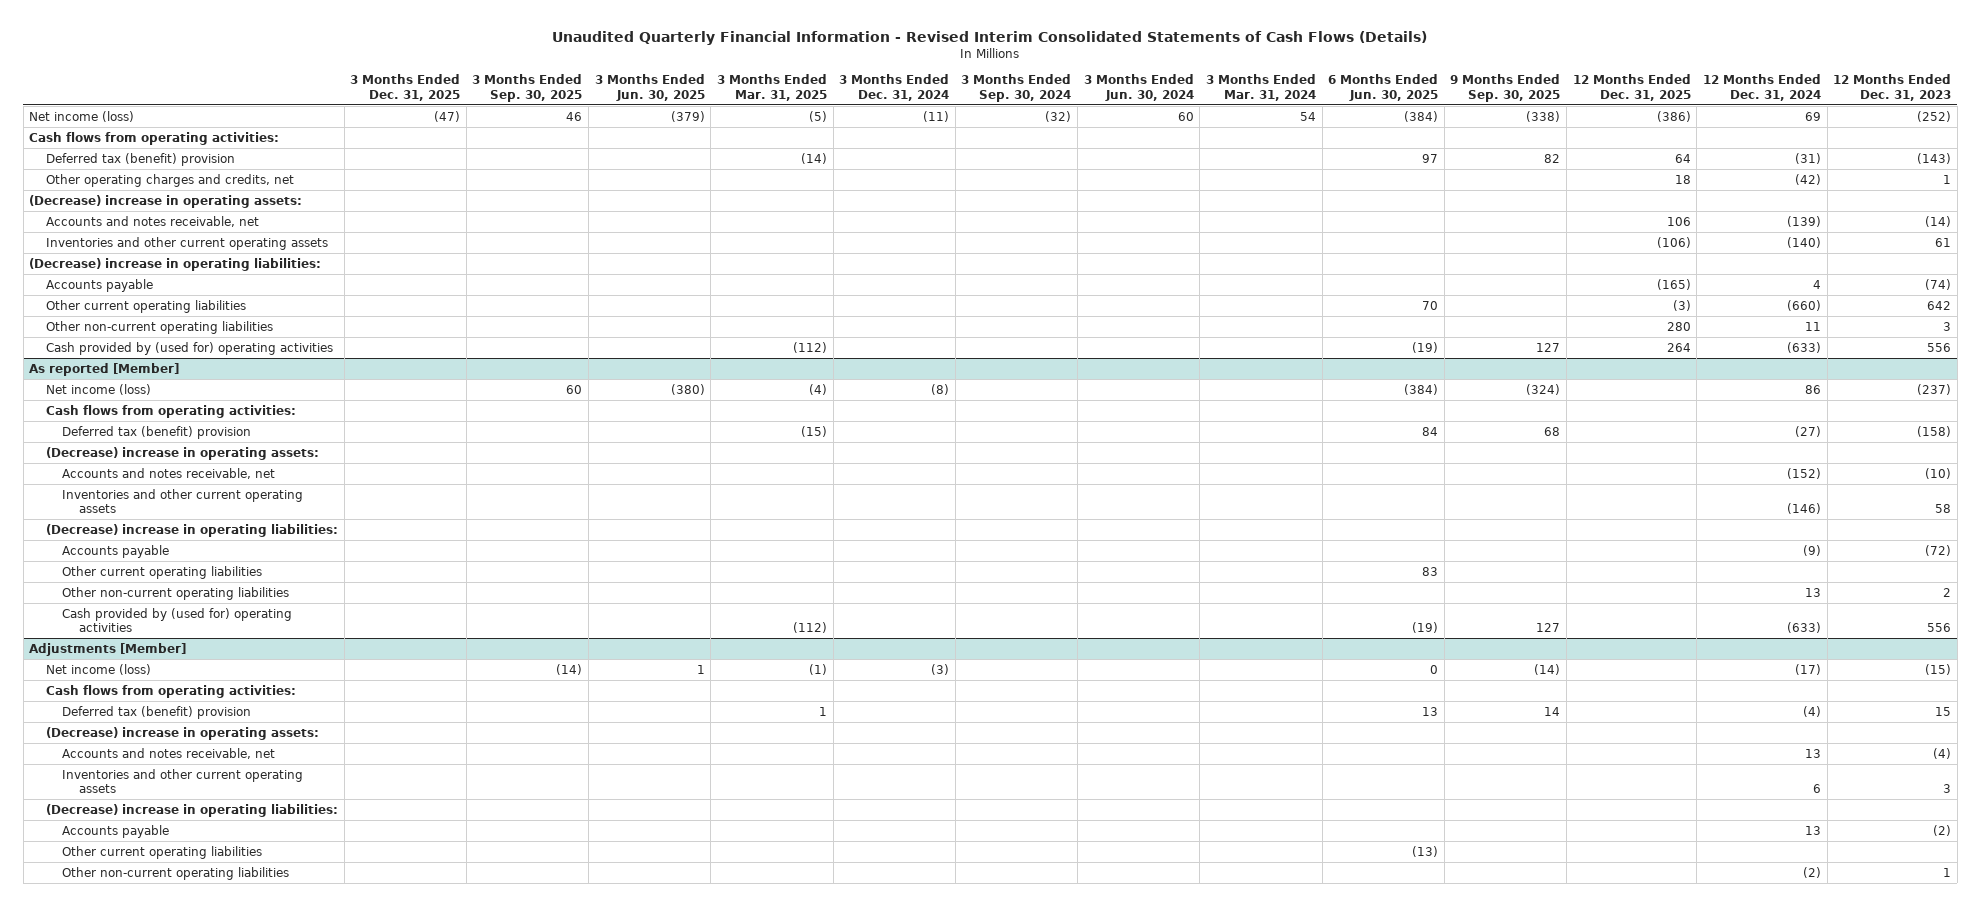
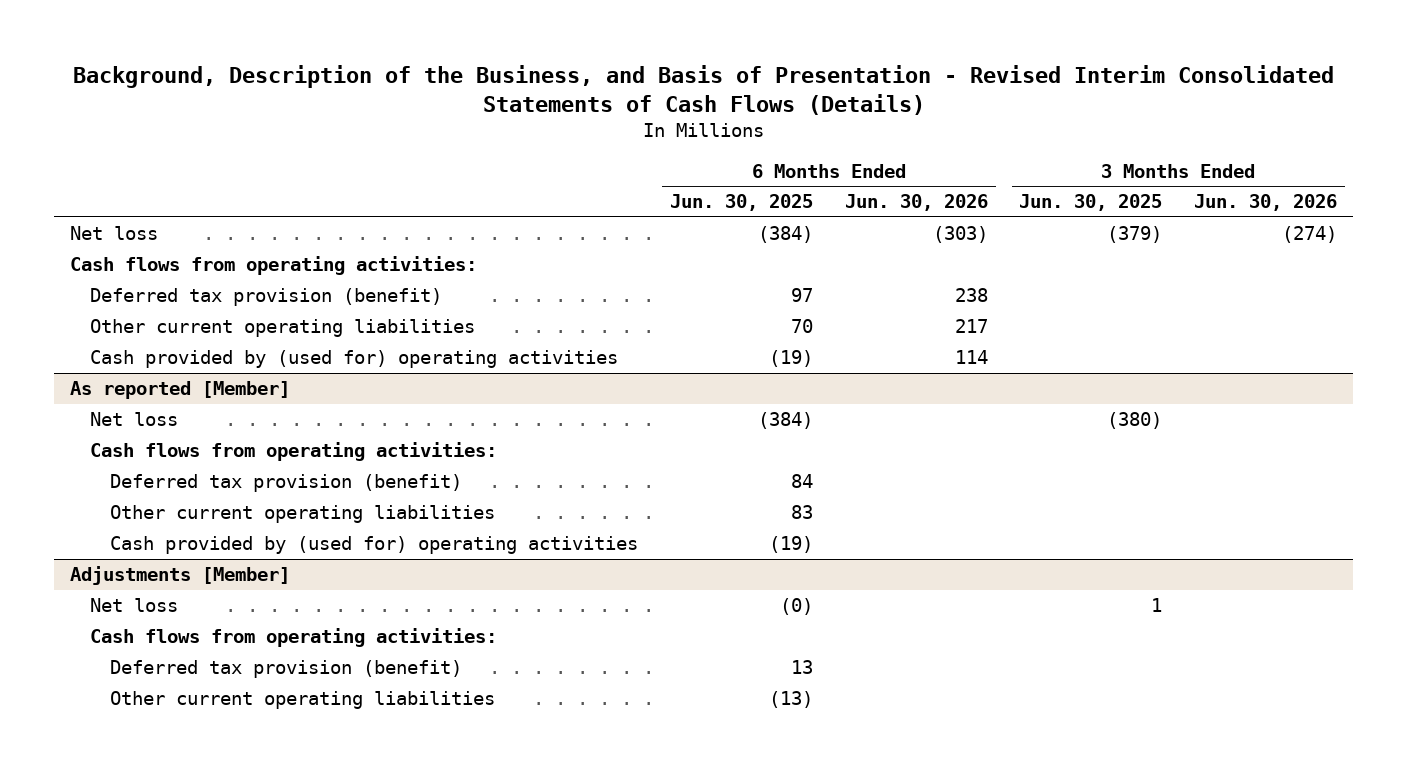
[552,30,1428,45] Unaudited Quarterly Financial Information - Revised Interim Consolidated Statements of Cash Flows (Details) -> [72,64,1334,115] Background, Description of the Business, and Basis of Presentation - Revised Interim Consolidated Statements of Cash Flows (Details)
[350,74,461,101] 3 Months Ended Dec. 31, 2025 -> none
[472,74,583,102] 3 Months Ended Sep. 30, 2025 -> none
[716,74,827,101] 3 Months Ended Mar. 31, 2025 -> none
[839,74,950,101] 3 Months Ended Dec. 31, 2024 -> none
[961,74,1072,102] 3 Months Ended Sep. 30, 2024 -> none
[1083,74,1194,101] 3 Months Ended Jun. 30, 2024 -> none
[1205,74,1316,101] 3 Months Ended Mar. 31, 2024 -> none
[1450,74,1561,102] 9 Months Ended Sep. 30, 2025 -> none
[1572,74,1691,101] 12 Months Ended Dec. 31, 2025 -> none
[1703,74,1822,101] 12 Months Ended Dec. 31, 2024 -> none
[1833,74,1952,101] 12 Months Ended Dec. 31, 2023 -> none
none -> [844,194,988,212] Jun. 30, 2026
none -> [1194,194,1338,212] Jun. 30, 2026
[29,110,135,122] Net income (loss) -> [69,226,158,241] Net loss
[45,173,294,187] Other operating charges and credits, net -> none
[29,194,303,208] (Decrease) increase in operating assets: -> none
[45,215,259,227] Accounts and notes receivable, net -> none
[45,236,328,250] Inventories and other current operating assets -> none
[29,257,322,271] (Decrease) increase in operating liabilities: -> none
[45,278,153,292] Accounts payable -> none
[45,152,235,166] Deferred tax (benefit) provision -> [89,288,442,307] Deferred tax provision (benefit)
[45,320,273,334] Other non-current operating liabilities -> none
[45,383,151,395] Net income (loss) -> [89,412,178,427] Net loss
[45,446,319,460] (Decrease) increase in operating assets: -> none
[62,467,276,479] Accounts and notes receivable, net -> none
[62,488,304,514] Inventories and other current operating assets -> none
[45,523,338,537] (Decrease) increase in operating liabilities: -> none
[62,544,170,558] Accounts payable -> none
[62,425,252,439] Deferred tax (benefit) provision -> [109,474,462,493] Deferred tax provision (benefit)
[62,586,290,600] Other non-current operating liabilities -> none
[45,663,151,675] Net income (loss) -> [89,598,178,613] Net loss
[1430,664,1439,674] 0 -> [779,598,813,616] (0)
[45,726,319,740] (Decrease) increase in operating assets: -> none
[62,747,276,759] Accounts and notes receivable, net -> none
[62,768,304,794] Inventories and other current operating assets -> none
[45,803,338,817] (Decrease) increase in operating liabilities: -> none
[62,824,170,838] Accounts payable -> none
[62,705,252,719] Deferred tax (benefit) provision -> [109,660,462,679] Deferred tax provision (benefit)
[62,866,290,880] Other non-current operating liabilities -> none

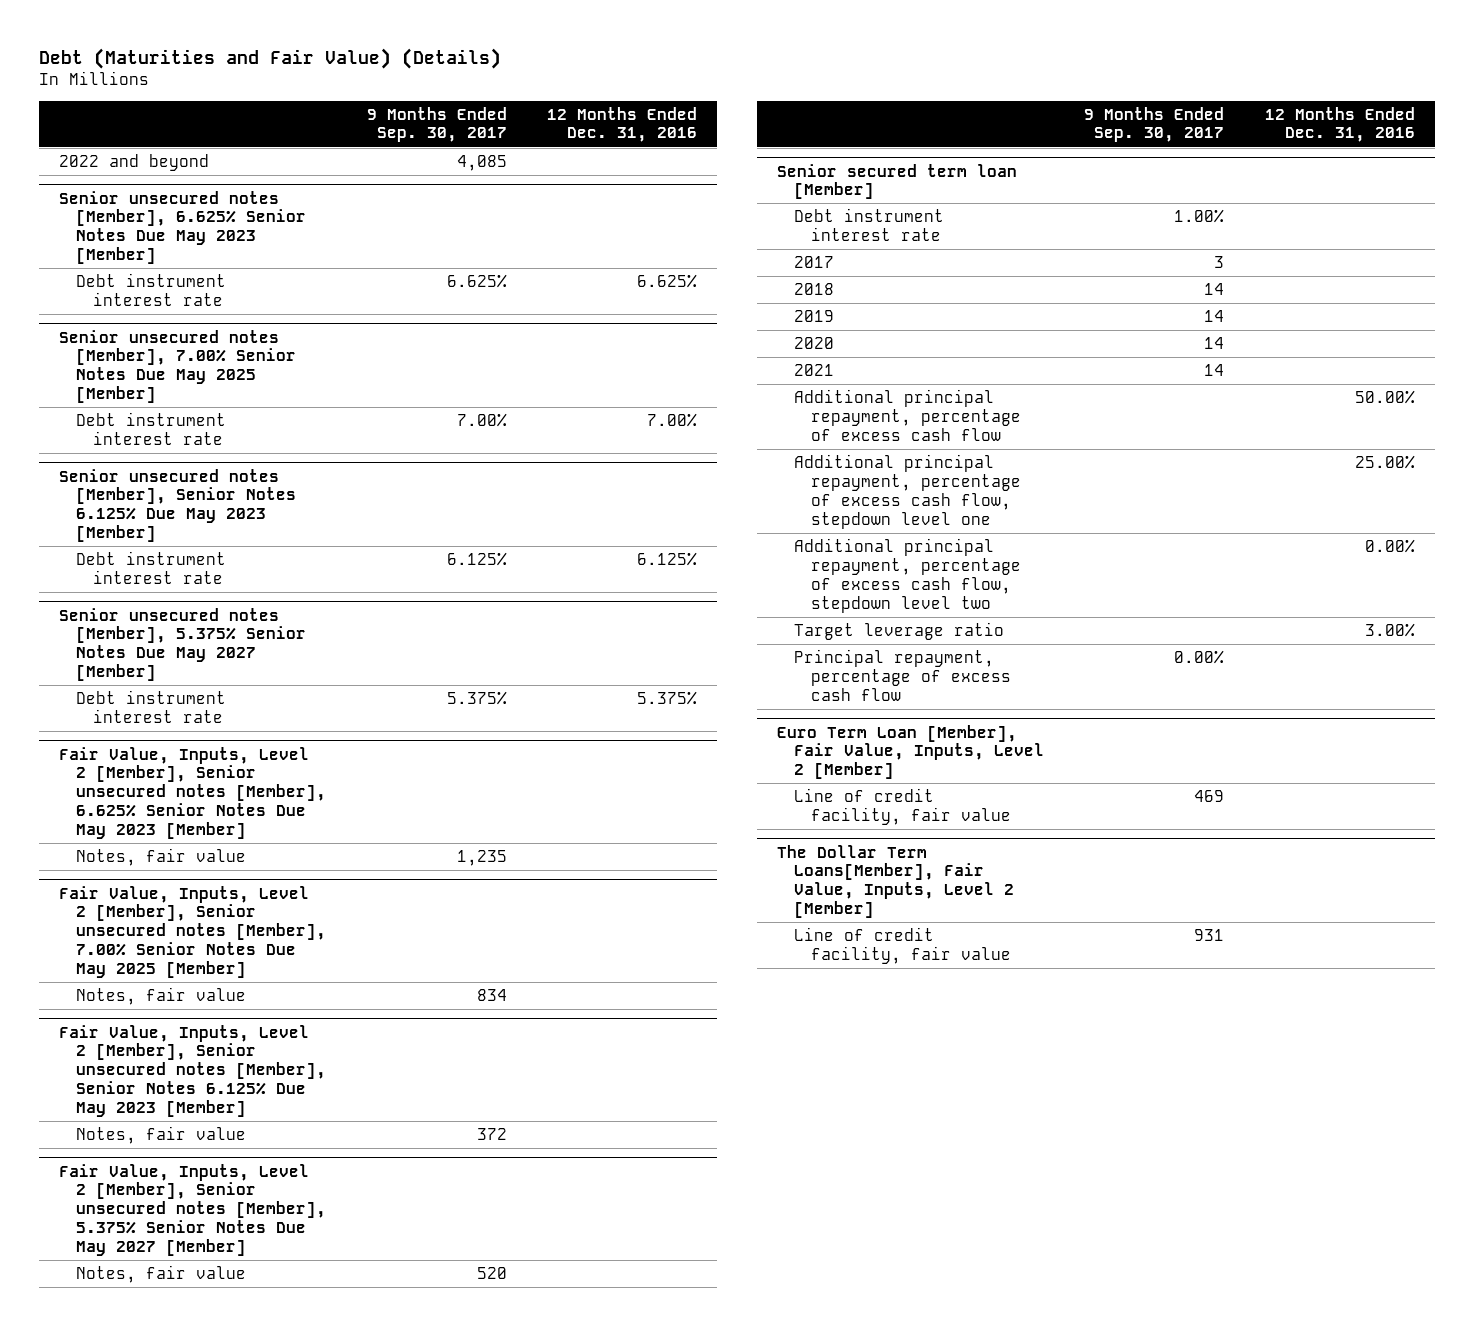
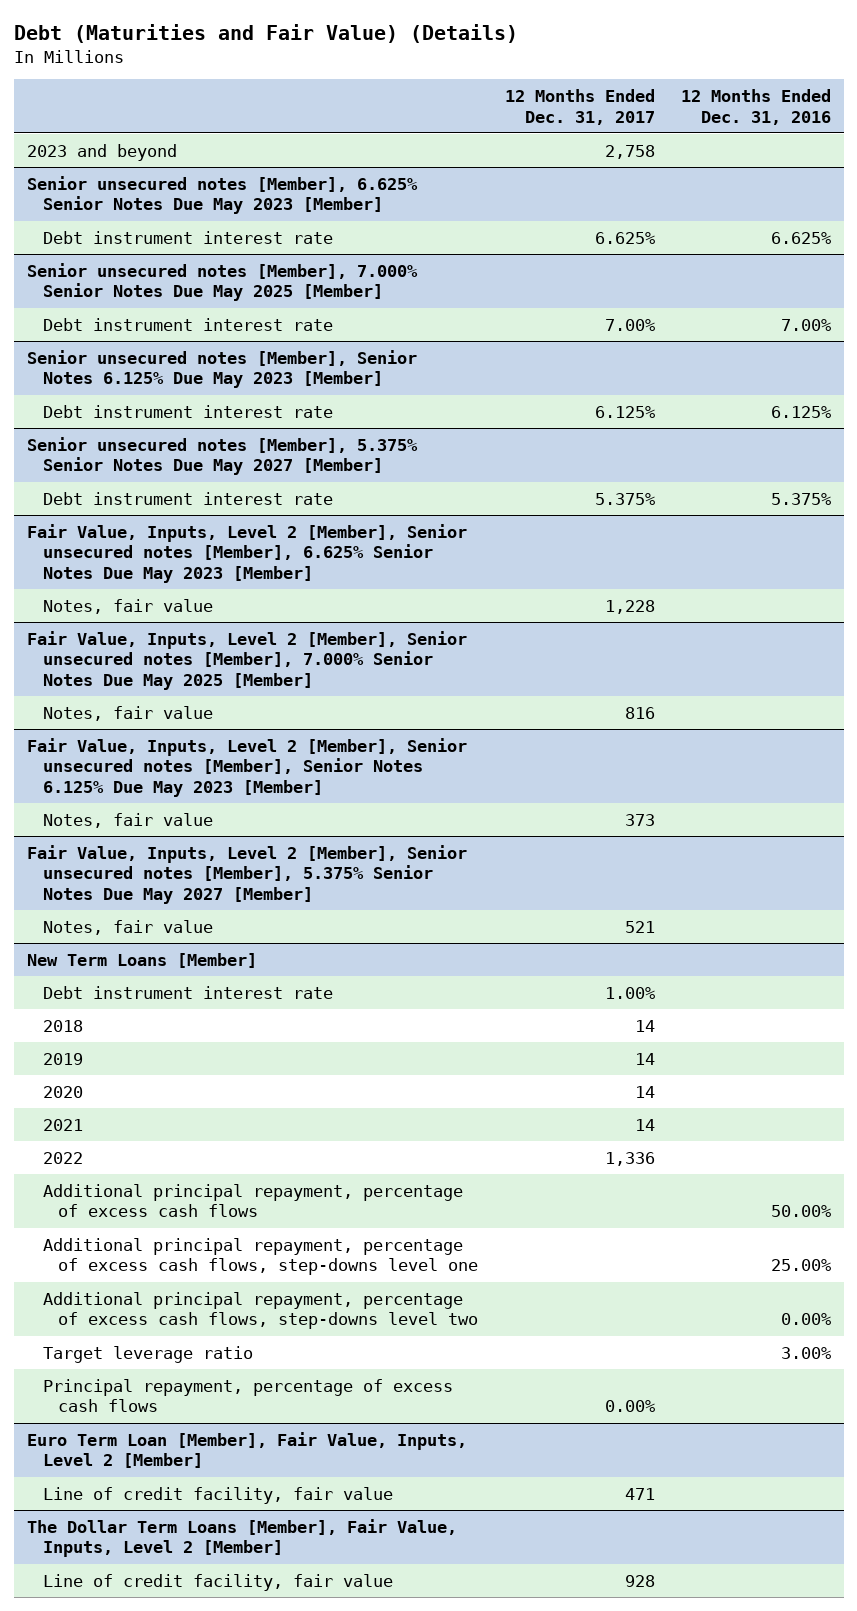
[366,106,507,143] 9 Months Ended Sep. 30, 2017 -> none
none -> [504,89,655,125] 12 Months Ended Dec. 31, 2017
[59,154,210,172] 2022 and beyond -> [26,143,177,161] 2023 and beyond
[59,329,297,403] Senior unsecured notes [Member], 7.00% Senior Notes Due May 2025 [Member] -> [26,262,418,302] Senior unsecured notes [Member], 7.000% Senior Notes Due May 2025 [Member]
[59,885,327,978] Fair Value, Inputs, Level 2 [Member], Senior unsecured notes [Member], 7.00% Senior Notes Due May 2025 [Member] -> [26,630,467,690] Fair Value, Inputs, Level 2 [Member], Senior unsecured notes [Member], 7.000% Senior Notes Due May 2025 [Member]
[776,163,1017,200] Senior secured term loan [Member] -> [26,952,257,968] New Term Loans [Member]
[793,256,834,269] 2017 -> none
none -> [42,1151,83,1164] 2022
[793,389,1021,441] Additional principal repayment, percentage of excess cash flow -> [42,1183,463,1218] Additional principal repayment, percentage of excess cash flows
[793,454,1021,529] Additional principal repayment, percentage of excess cash flow, stepdown level one -> [42,1237,479,1276] Additional principal repayment, percentage of excess cash flows, step-downs level one
[793,538,1021,613] Additional principal repayment, percentage of excess cash flow, stepdown level two -> [42,1291,479,1330] Additional principal repayment, percentage of excess cash flows, step-downs level two
[793,649,1011,701] Principal repayment, percentage of excess cash flow -> [42,1378,453,1413] Principal repayment, percentage of excess cash flows
[776,844,1014,918] The Dollar Term Loans[Member], Fair Value, Inputs, Level 2 [Member] -> [26,1518,457,1558] The Dollar Term Loans [Member], Fair Value, Inputs, Level 2 [Member]

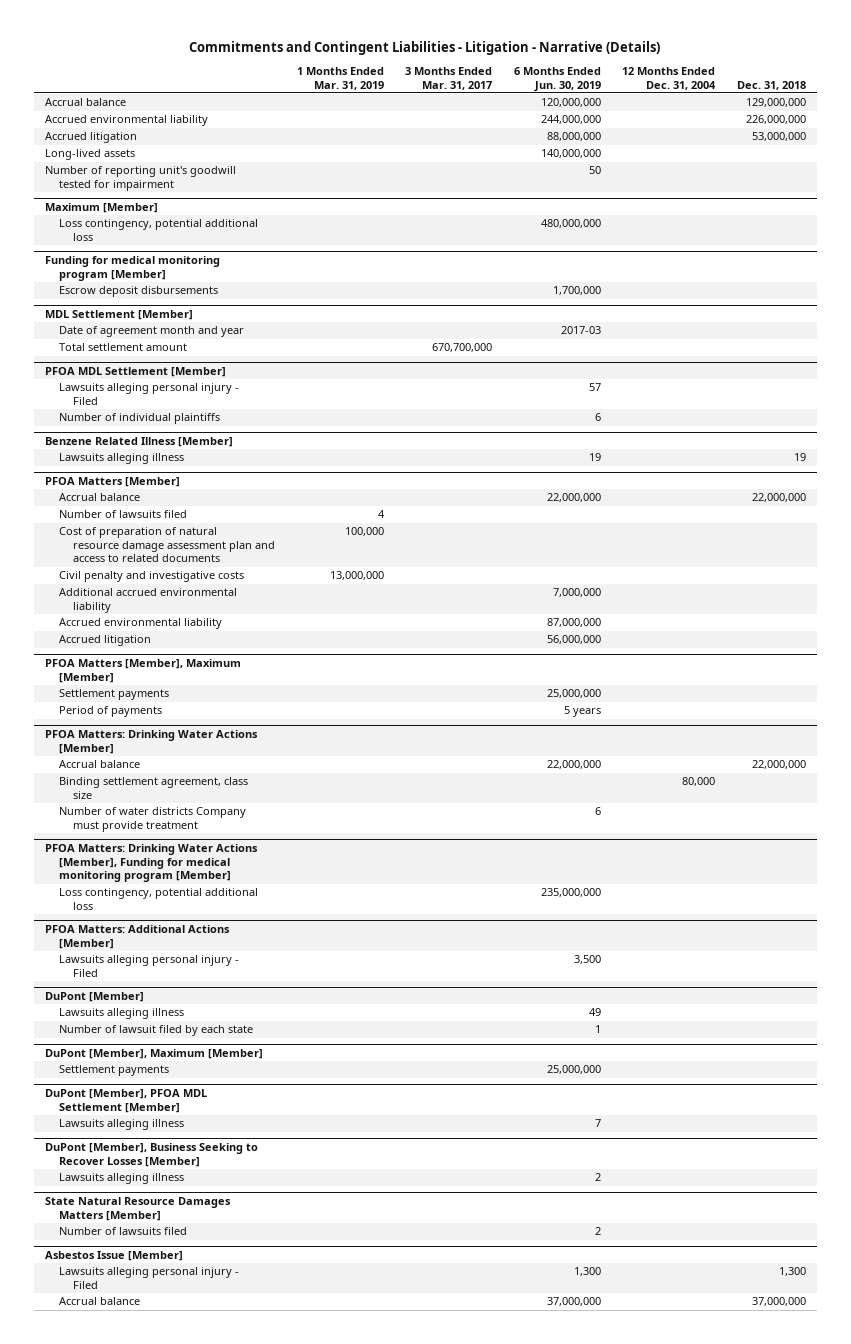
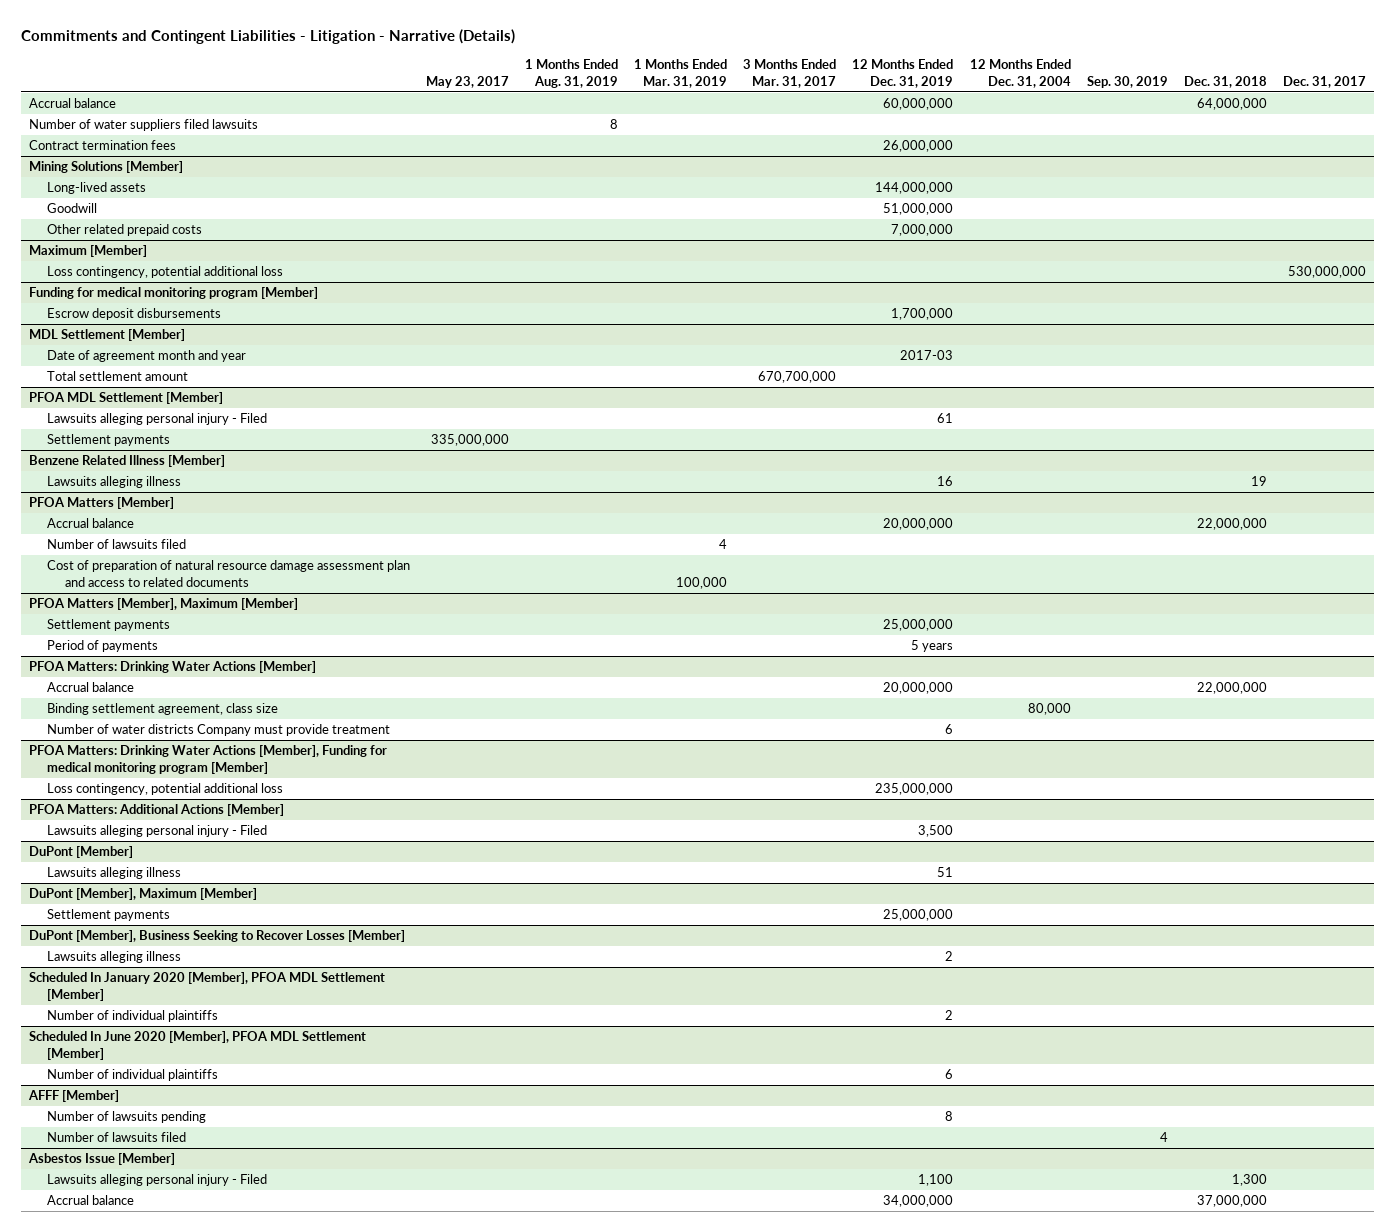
[513,67,601,92] 6 Months Ended Jun. 30, 2019 -> none
none -> [426,75,510,88] May 23, 2017
none -> [525,58,619,88] 1 Months Ended Aug. 31, 2019
none -> [852,58,954,88] 12 Months Ended Dec. 31, 2019
none -> [1086,75,1168,88] Sep. 30, 2019
none -> [1282,75,1366,88] Dec. 31, 2017
[45,115,209,127] Accrued environmental liability -> none
[45,132,138,144] Accrued litigation -> none
[45,149,136,161] Long-lived assets -> none
[45,166,237,191] Number of reporting unit's goodwill tested for impairment -> none
[745,98,806,108] 129,000,000 -> [1196,98,1267,111] 64,000,000
none -> [28,119,258,132] Number of water suppliers filed lawsuits
none -> [28,140,176,151] Contract termination fees
none -> [28,161,183,174] Mining Solutions [Member]
none -> [46,182,146,195] Long-lived assets
none -> [46,203,97,214] Goodwill
none -> [46,224,202,237] Other related prepaid costs
[59,413,221,425] Number of individual plaintiffs -> none
none -> [46,434,170,447] Settlement payments
[59,571,245,583] Civil penalty and investigative costs -> none
[59,588,238,613] Additional accrued environmental liability -> none
[59,618,223,630] Accrued environmental liability -> none
[59,635,152,647] Accrued litigation -> none
[59,1025,254,1037] Number of lawsuit filed by each state -> none
[45,1089,208,1113] DuPont [Member], PFOA MDL Settlement [Member] -> none
[59,1119,185,1131] Lawsuits alleging illness -> none
[45,1197,232,1221] State Natural Resource Damages Matters [Member] -> none
[59,1227,188,1236] Number of lawsuits filed -> none
none -> [28,972,385,1001] Scheduled In January 2020 [Member], PFOA MDL Settlement [Member]
none -> [46,1010,218,1023] Number of individual plaintiffs
none -> [28,1031,366,1060] Scheduled In June 2020 [Member], PFOA MDL Settlement [Member]
none -> [46,1069,218,1082] Number of individual plaintiffs
none -> [27,1090,119,1103] AFFF [Member]
none -> [46,1111,206,1124] Number of lawsuits pending
none -> [46,1132,186,1143] Number of lawsuits filed

